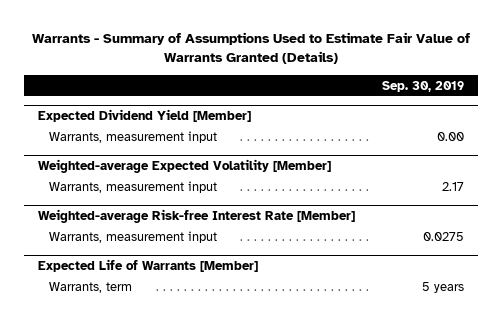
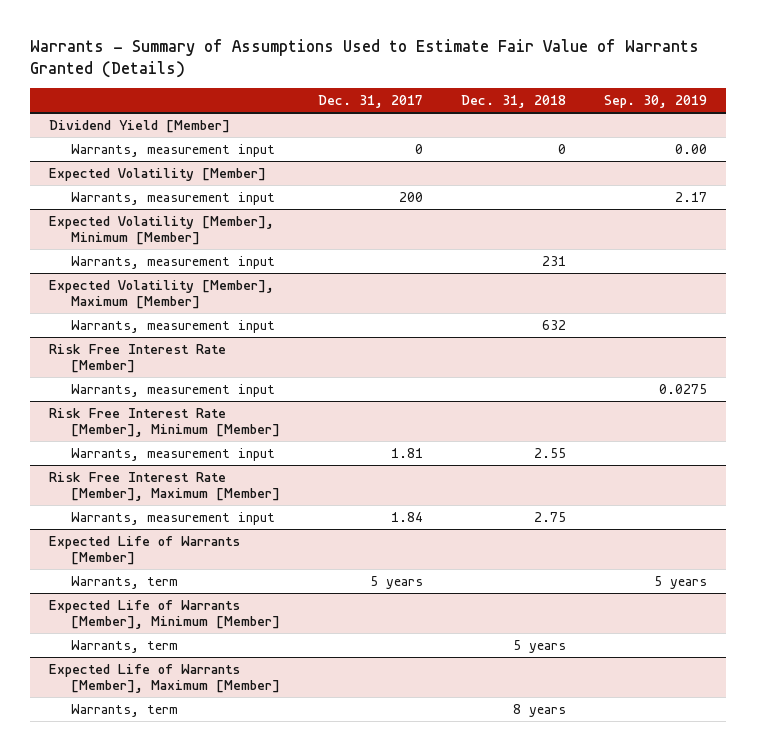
none -> [317,95,423,109] Dec. 31, 2017
none -> [461,95,567,109] Dec. 31, 2018
[37,108,251,122] Expected Dividend Yield [Member] -> [49,119,231,133] Dividend Yield [Member]
[37,158,331,173] Weighted-average Expected Volatility [Member] -> [49,167,267,181] Expected Volatility [Member]
none -> [49,215,275,246] Expected Volatility [Member], Minimum [Member]
none -> [70,255,275,269] Warrants, measurement input
none -> [49,279,275,310] Expected Volatility [Member], Maximum [Member]
none -> [70,319,275,333] Warrants, measurement input
[37,208,355,223] Weighted-average Risk-free Interest Rate [Member] -> [49,343,227,374] Risk Free Interest Rate [Member]
none -> [49,407,280,438] Risk Free Interest Rate [Member], Minimum [Member]
none -> [70,447,275,461] Warrants, measurement input
none -> [49,471,280,502] Risk Free Interest Rate [Member], Maximum [Member]
none -> [70,511,275,525] Warrants, measurement input
none -> [49,599,280,630] Expected Life of Warrants [Member], Minimum [Member]
none -> [70,639,178,653] Warrants, term
none -> [49,663,280,694] Expected Life of Warrants [Member], Maximum [Member]
none -> [70,703,178,717] Warrants, term

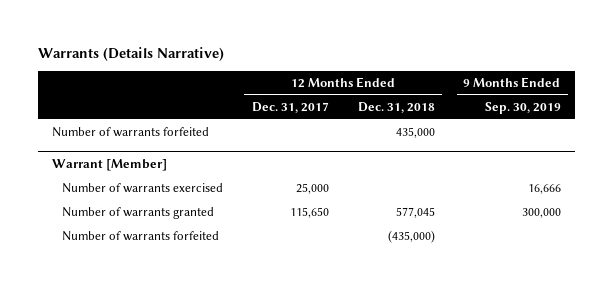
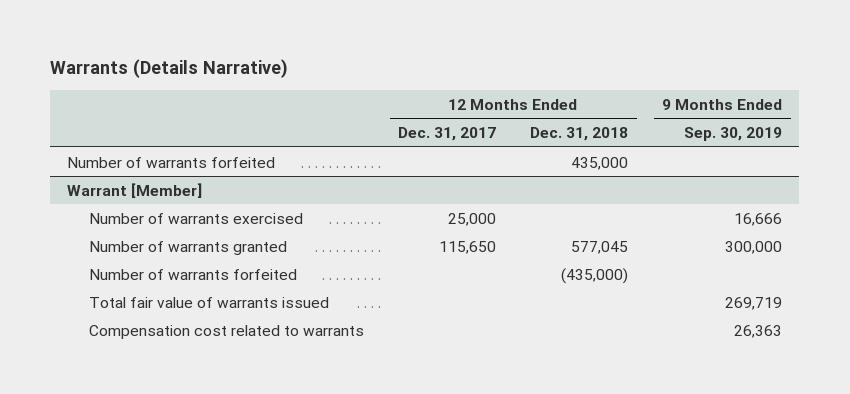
none -> [89,296,330,308] Total fair value of warrants issued
none -> [89,324,365,339] Compensation cost related to warrants

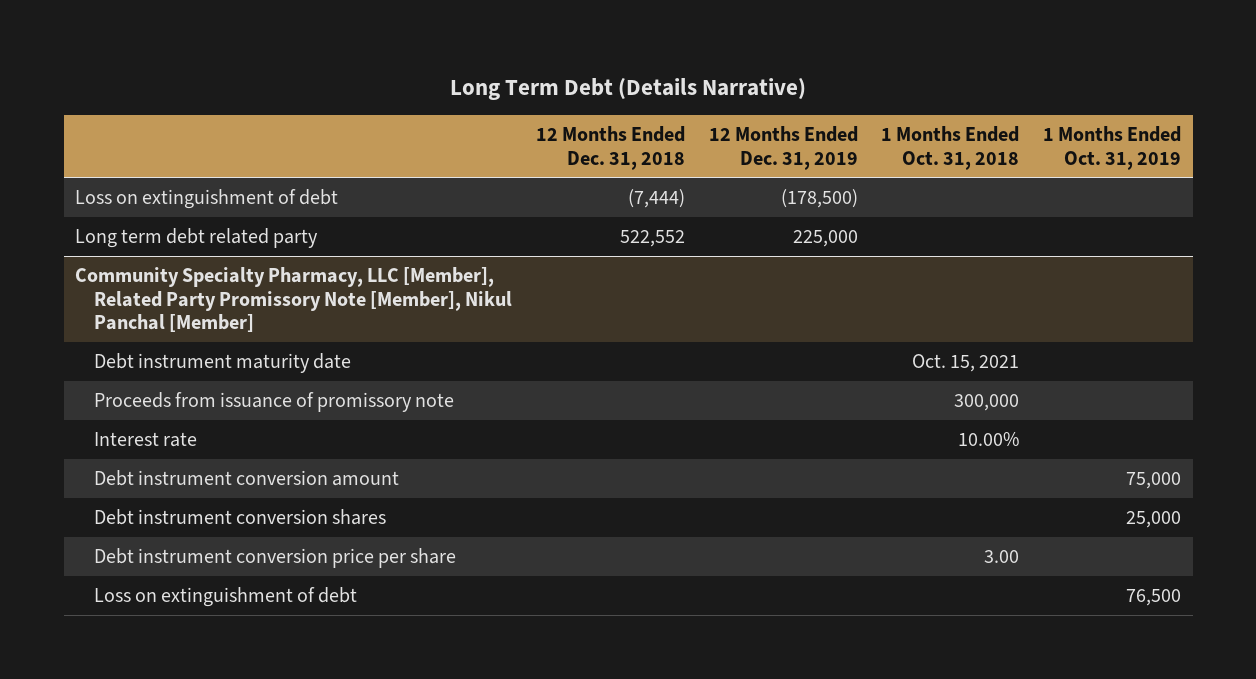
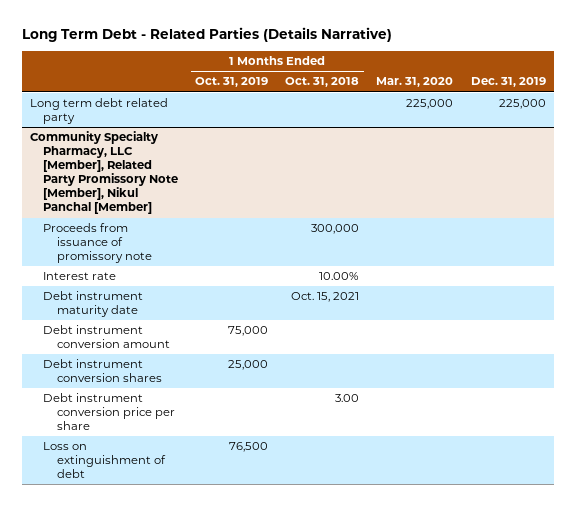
[450,77,807,100] Long Term Debt (Details Narrative) -> [21,27,392,43] Long Term Debt - Related Parties (Details Narrative)
[535,126,685,170] 12 Months Ended Dec. 31, 2018 -> none
[708,126,858,170] 12 Months Ended Dec. 31, 2019 -> none
none -> [376,77,454,88] Mar. 31, 2020
none -> [470,77,546,88] Dec. 31, 2019
[75,189,339,210] Loss on extinguishment of debt -> none
[94,353,352,374] Debt instrument maturity date -> [43,291,144,318] Debt instrument maturity date

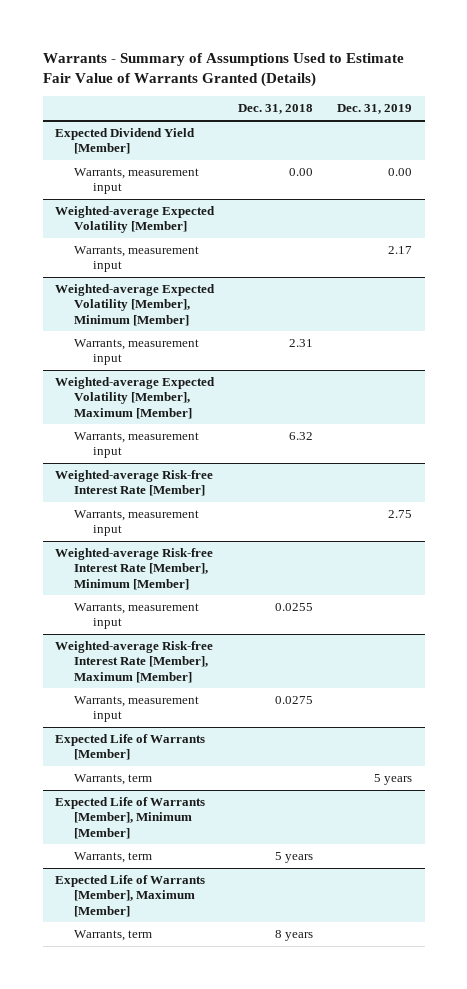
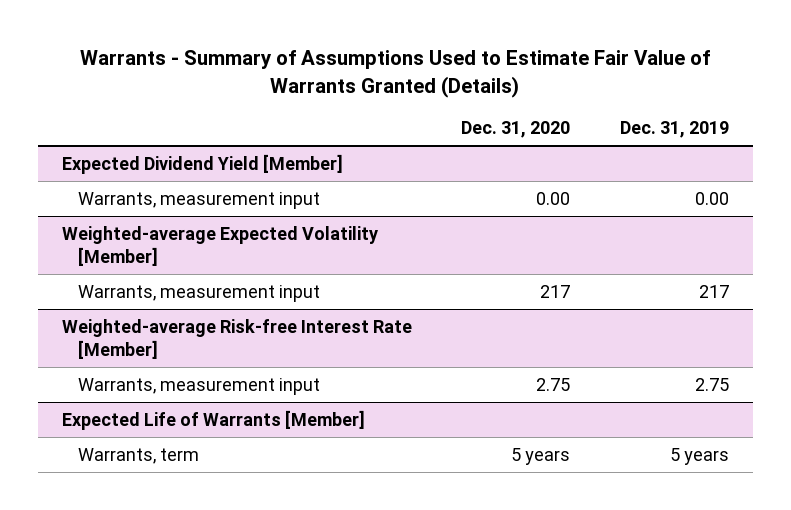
[238,104,314,115] Dec. 31, 2018 -> none
none -> [461,121,571,139] Dec. 31, 2020
[54,284,215,326] Weighted-average Expected Volatility [Member], Minimum [Member] -> none
[73,339,199,366] Warrants, measurement input -> none
[54,377,215,419] Weighted-average Expected Volatility [Member], Maximum [Member] -> none
[73,432,199,459] Warrants, measurement input -> none
[388,246,413,255] 2.17 -> [698,284,729,298] 217
[54,548,213,590] Weighted-average Risk-free Interest Rate [Member], Minimum [Member] -> none
[73,603,199,630] Warrants, measurement input -> none
[54,641,213,683] Weighted-average Risk-free Interest Rate [Member], Maximum [Member] -> none
[73,696,199,723] Warrants, measurement input -> none
[54,797,205,839] Expected Life of Warrants [Member], Minimum [Member] -> none
[73,852,152,864] Warrants, term -> none
[54,875,205,917] Expected Life of Warrants [Member], Maximum [Member] -> none
[73,930,152,942] Warrants, term -> none

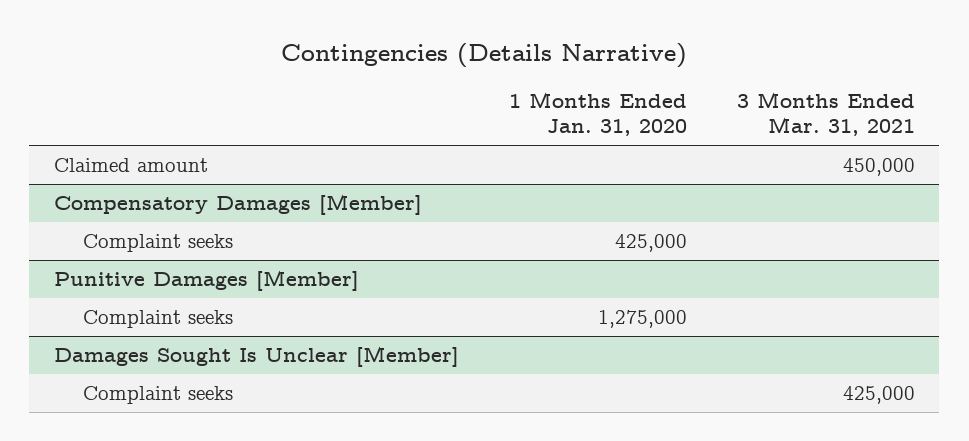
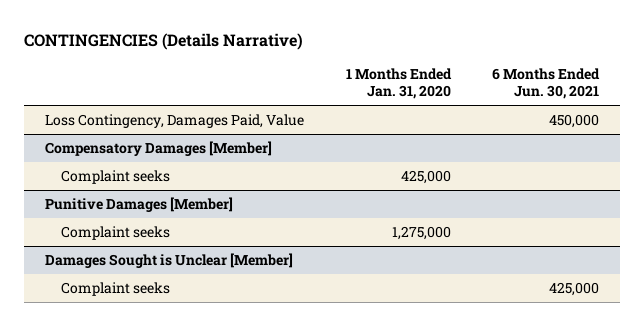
[281,43,688,69] Contingencies (Details Narrative) -> [24,33,304,51] CONTINGENCIES (Details Narrative)
[736,91,915,137] 3 Months Ended Mar. 31, 2021 -> none
none -> [492,68,601,100] 6 Months Ended Jun. 30, 2021
[54,157,209,172] Claimed amount -> [45,114,305,129] Loss Contingency, Damages Paid, Value
[54,345,460,367] Damages Sought Is Unclear [Member] -> [45,253,294,269] Damages Sought is Unclear [Member]

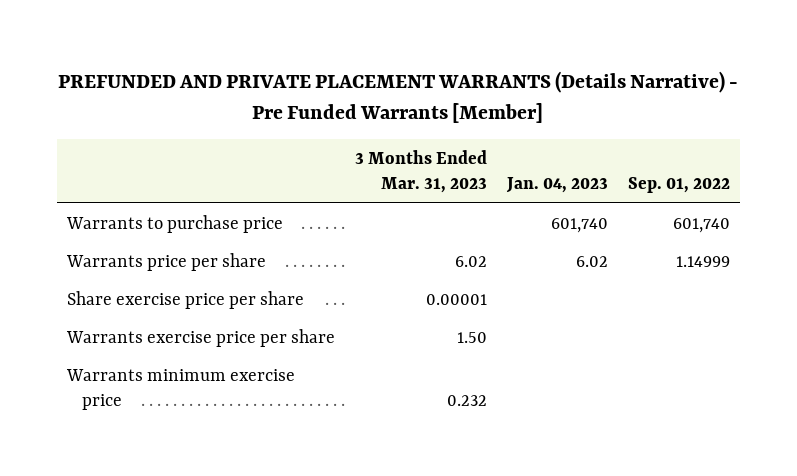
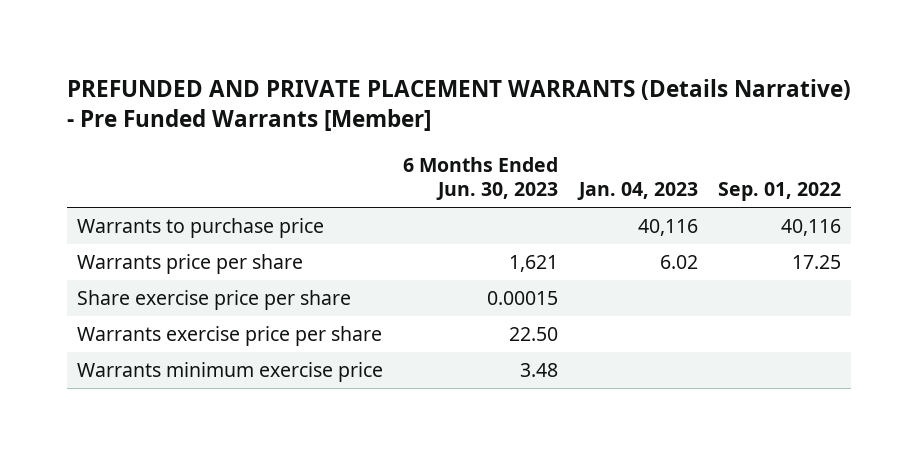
[354,150,487,194] 3 Months Ended Mar. 31, 2023 -> none
none -> [403,156,559,201] 6 Months Ended Jun. 30, 2023
[551,217,609,233] 601,740 -> [637,219,698,237] 40,116
[673,217,731,233] 601,740 -> [781,219,842,237] 40,116
[676,255,731,267] 1.14999 -> [792,255,842,270] 17.25

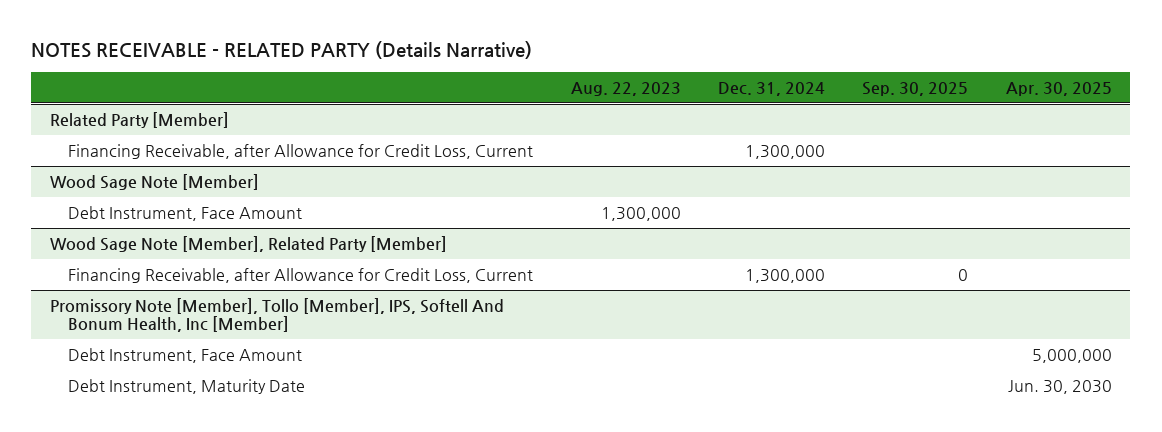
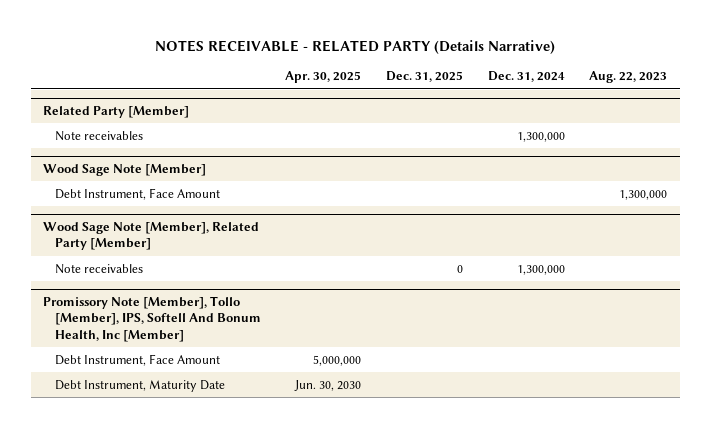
[862,81,969,96] Sep. 30, 2025 -> none
none -> [386,71,464,83] Dec. 31, 2025
[68,143,534,159] Financing Receivable, after Allowance for Credit Loss, Current -> [54,130,143,141] Note receivables
[68,267,534,283] Financing Receivable, after Allowance for Credit Loss, Current -> [54,263,143,274] Note receivables

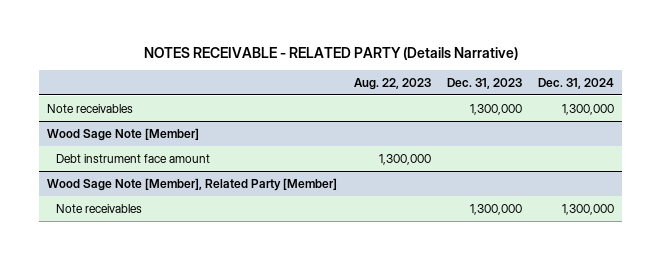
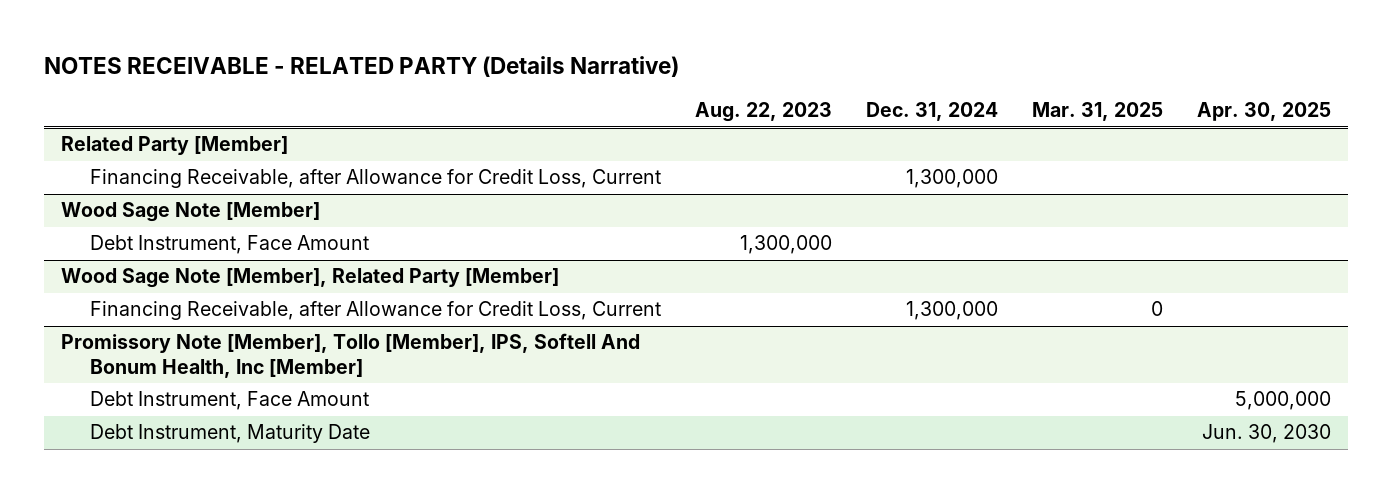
[446,77,522,89] Dec. 31, 2023 -> none
none -> [1032,102,1164,122] Mar. 31, 2025
none -> [1197,102,1332,122] Apr. 30, 2025
[47,103,134,113] Note receivables -> none
none -> [61,136,289,156] Related Party [Member]
none -> [90,169,662,189] Financing Receivable, after Allowance for Credit Loss, Current
[55,153,210,163] Debt instrument face amount -> [90,235,370,255] Debt Instrument, Face Amount
[55,203,142,213] Note receivables -> [90,301,662,321] Financing Receivable, after Allowance for Credit Loss, Current
none -> [61,333,641,378] Promissory Note [Member], Tollo [Member], IPS, Softell And Bonum Health, Inc [Member]
none -> [90,391,370,411] Debt Instrument, Face Amount
none -> [90,424,371,444] Debt Instrument, Maturity Date

